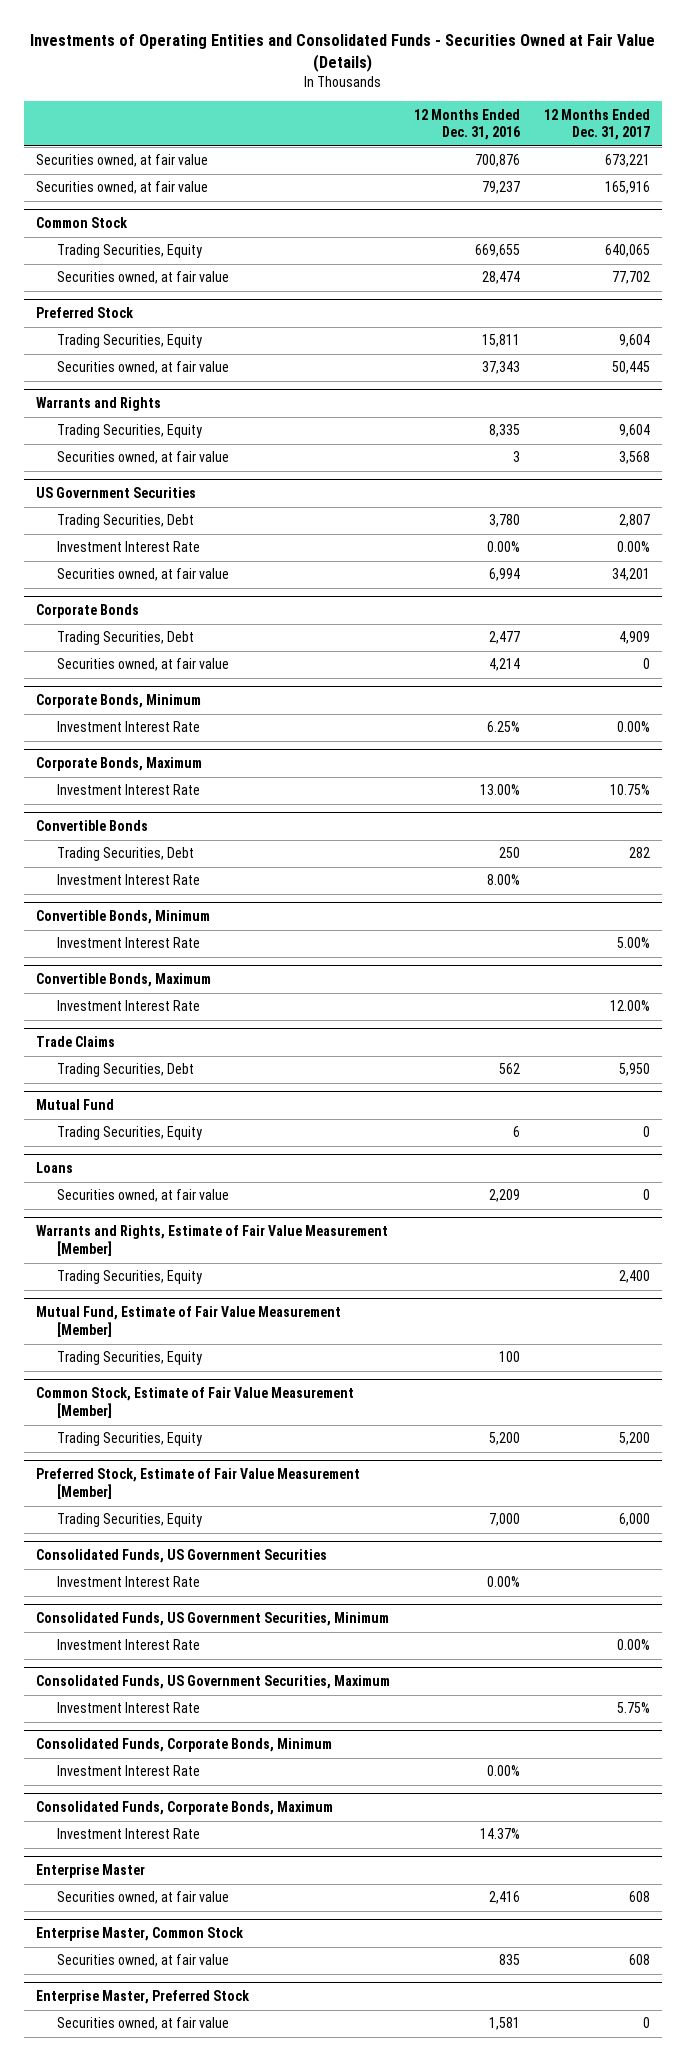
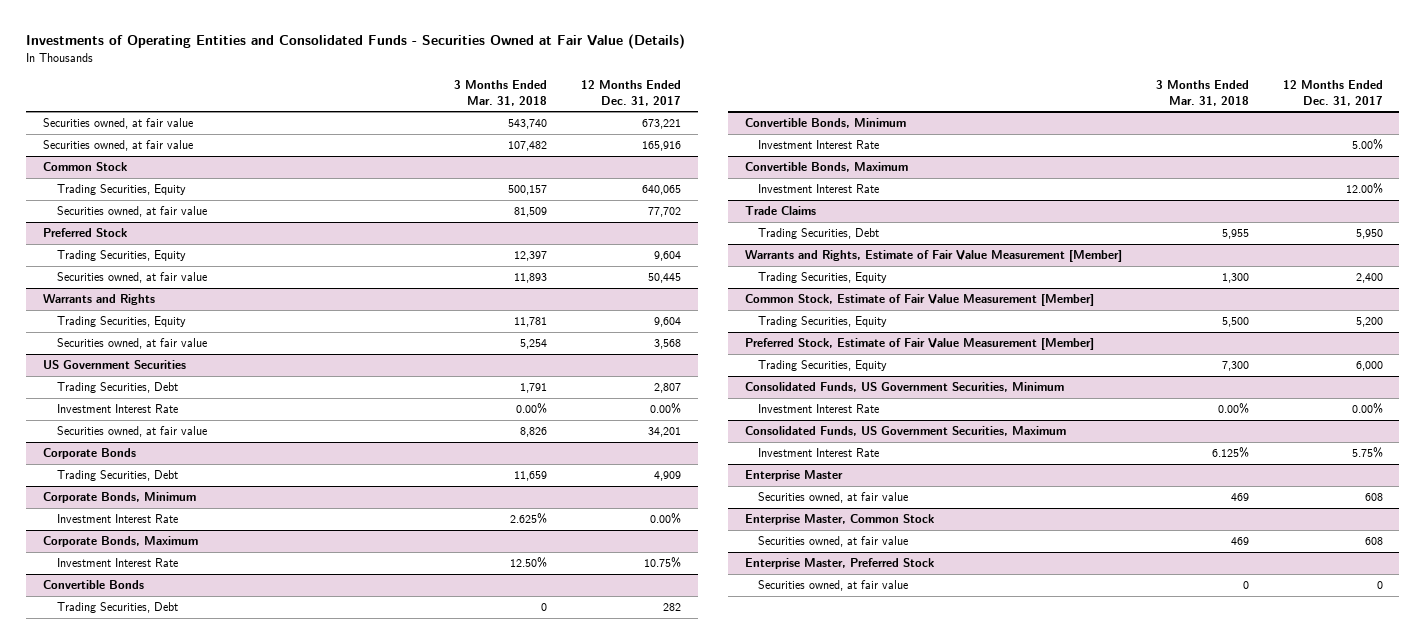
[413,108,520,141] 12 Months Ended Dec. 31, 2016 -> none
none -> [454,79,548,106] 3 Months Ended Mar. 31, 2018
[57,658,230,672] Securities owned, at fair value -> none
[57,874,201,886] Investment Interest Rate -> none
[36,1099,115,1111] Mutual Fund -> none
[57,1126,203,1141] Trading Securities, Equity -> none
[36,1162,74,1174] Loans -> none
[57,1189,230,1203] Securities owned, at fair value -> none
[36,1306,342,1338] Mutual Fund, Estimate of Fair Value Measurement [Member] -> none
[57,1351,203,1366] Trading Securities, Equity -> none
[36,1549,328,1564] Consolidated Funds, US Government Securities -> none
[57,1576,201,1588] Investment Interest Rate -> none
[36,1738,333,1753] Consolidated Funds, Corporate Bonds, Minimum -> none
[57,1765,201,1777] Investment Interest Rate -> none
[36,1801,334,1816] Consolidated Funds, Corporate Bonds, Maximum -> none
[57,1828,201,1840] Investment Interest Rate -> none

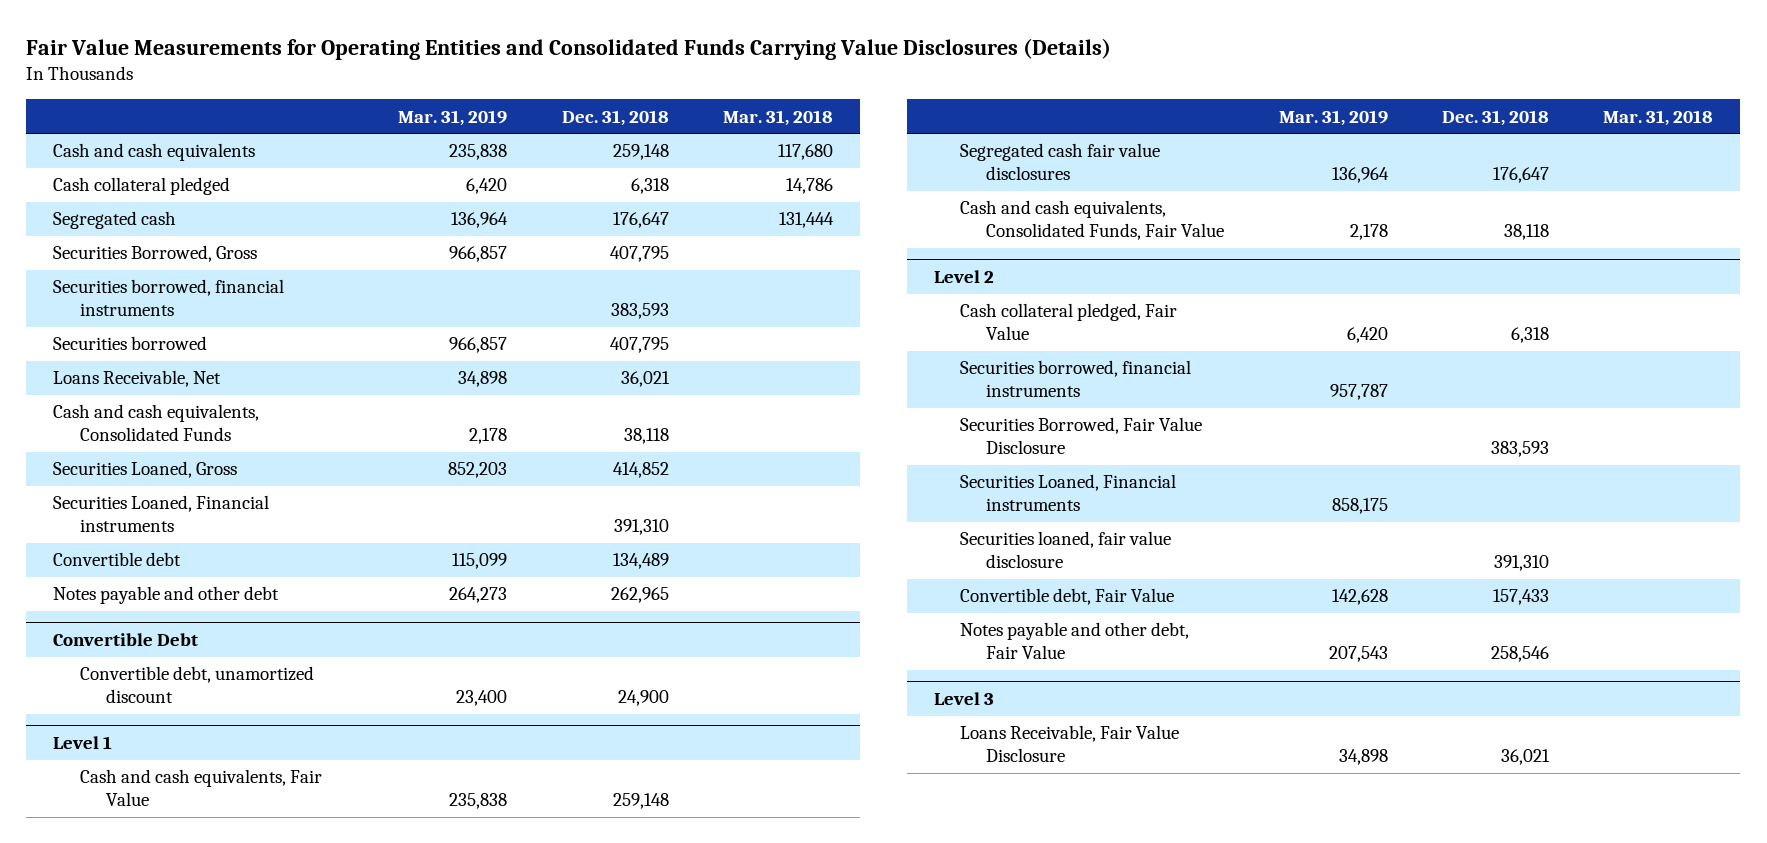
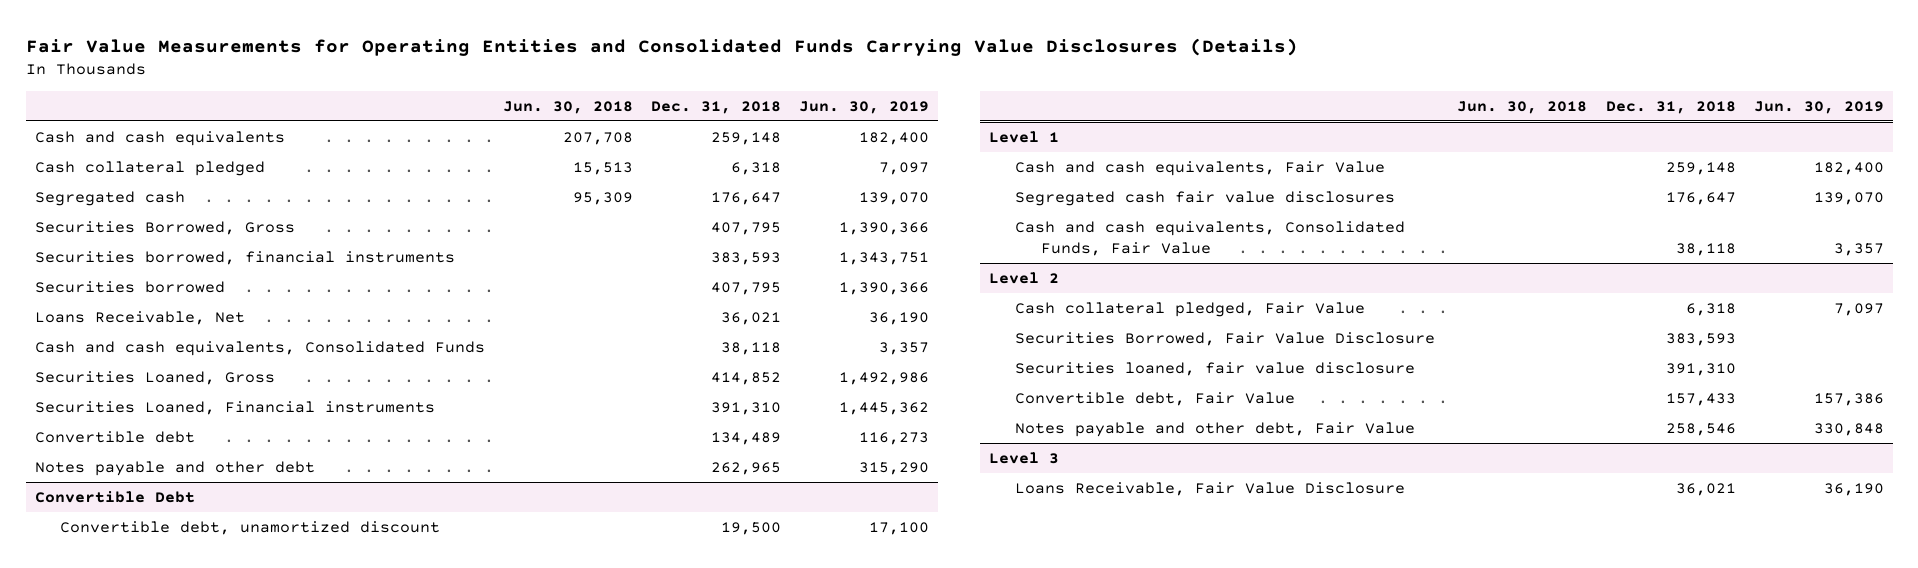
[398,109,508,126] Mar. 31, 2019 -> none
[722,109,833,126] Mar. 31, 2018 -> none
none -> [502,100,633,114] Jun. 30, 2018
none -> [799,100,930,114] Jun. 30, 2019
[617,690,669,707] 24,900 -> [720,521,781,535] 19,500
[960,360,1192,398] Securities borrowed, financial instruments -> none
[960,474,1177,512] Securities Loaned, Financial instruments -> none

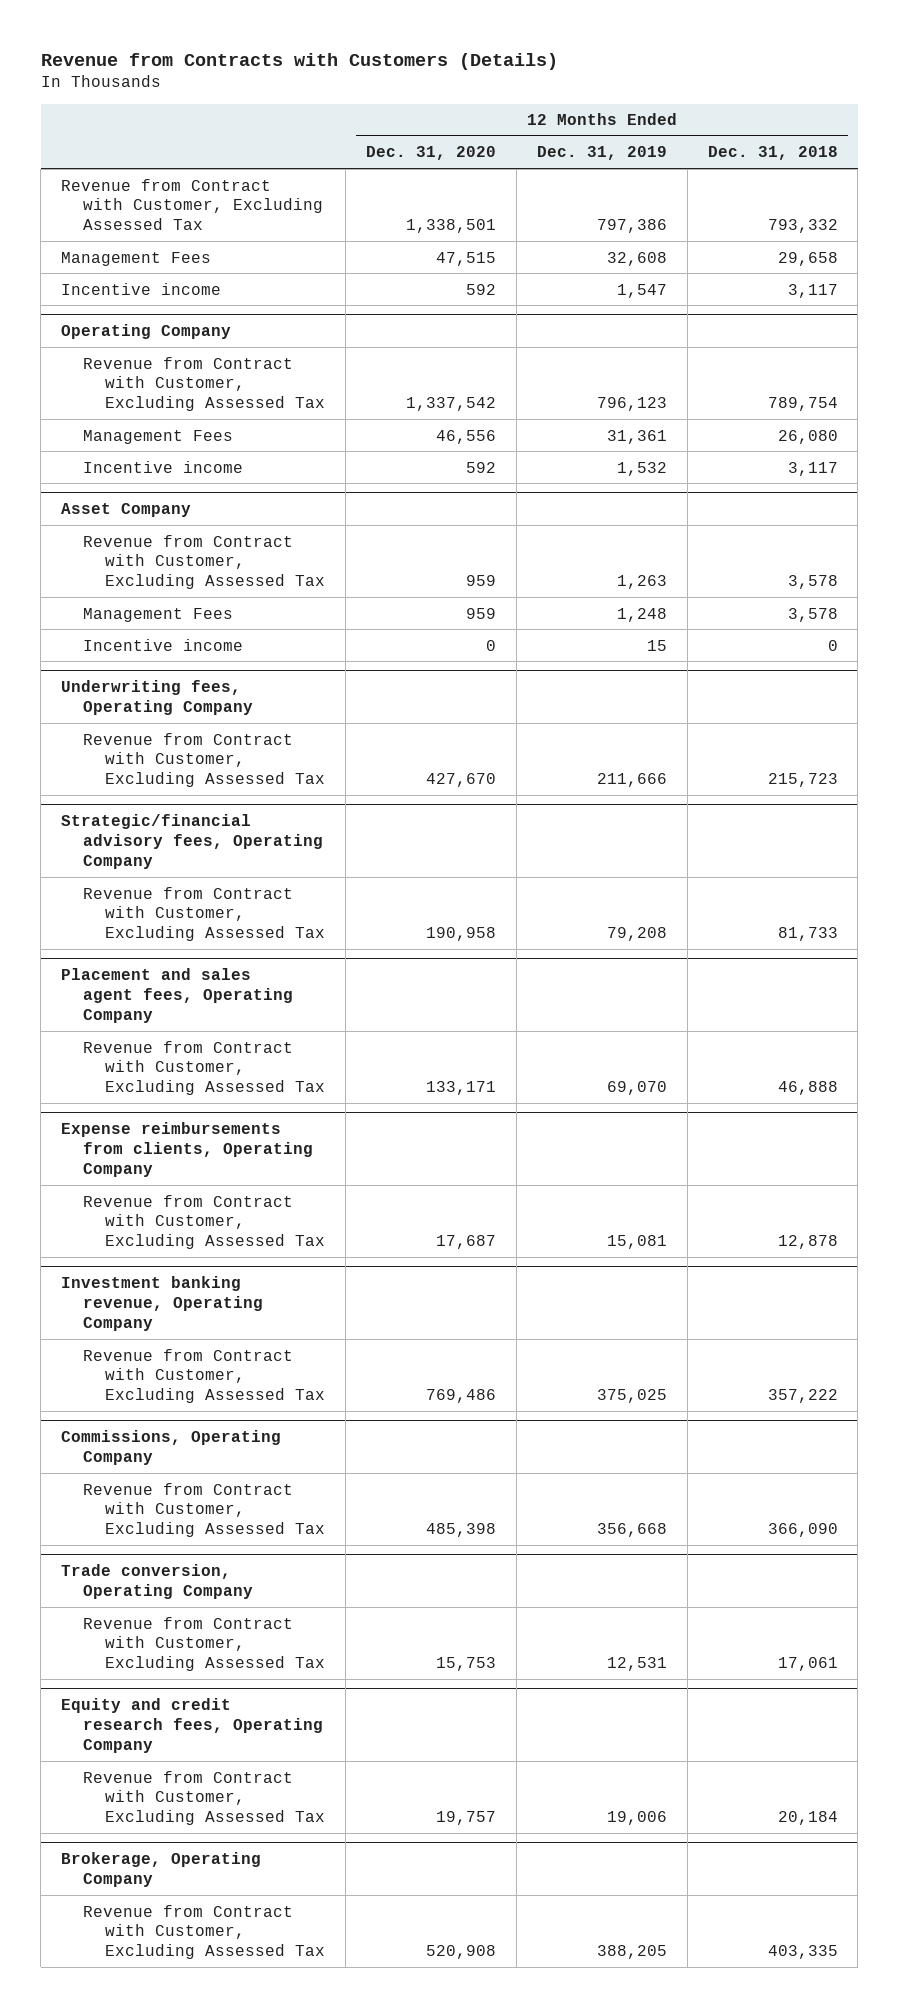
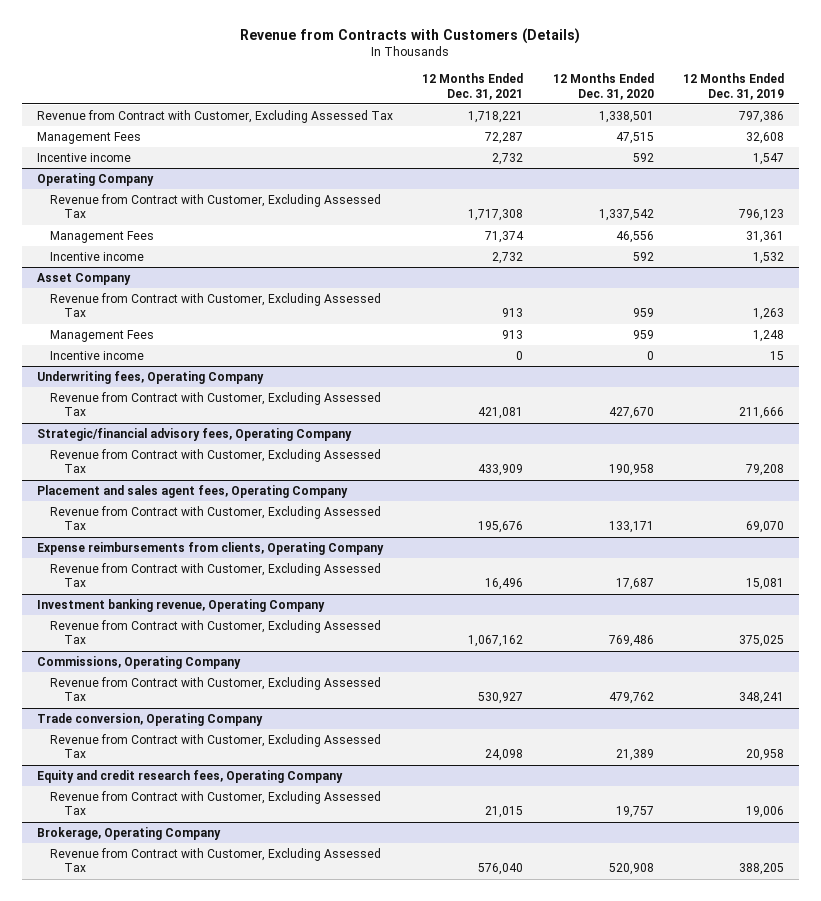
[707,146,838,161] Dec. 31, 2018 -> none
none -> [422,73,524,100] 12 Months Ended Dec. 31, 2021
[425,1523,496,1538] 485,398 -> [608,692,654,705] 479,762
[596,1523,667,1538] 356,668 -> [739,692,785,705] 348,241
[435,1657,496,1672] 15,753 -> [615,749,654,762] 21,389
[606,1657,667,1672] 12,531 -> [746,749,785,762] 20,958

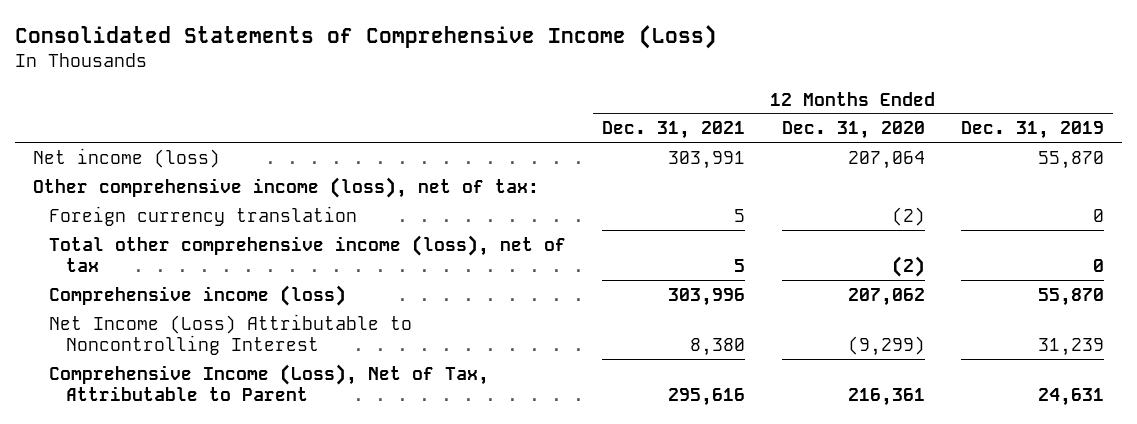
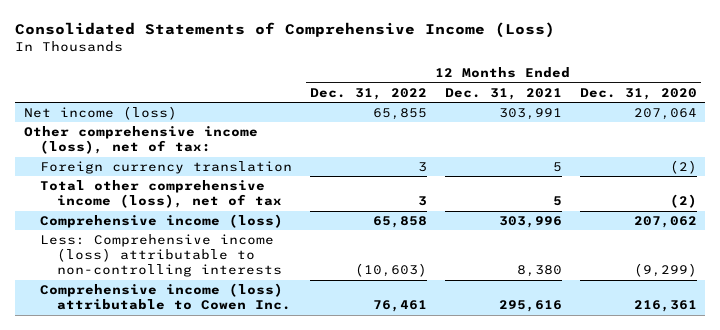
[960,121,1104,140] Dec. 31, 2019 -> none
none -> [310,87,428,100] Dec. 31, 2022
[49,313,413,355] Net Income (Loss) Attributable to Noncontrolling Interest -> [40,234,282,278] Less: Comprehensive income (loss) attributable to non-controlling interests
[49,363,490,401] Comprehensive Income (Loss), Net of Tax, Attributable to Parent -> [40,283,291,311] Comprehensive income (loss) attributable to Cowen Inc.

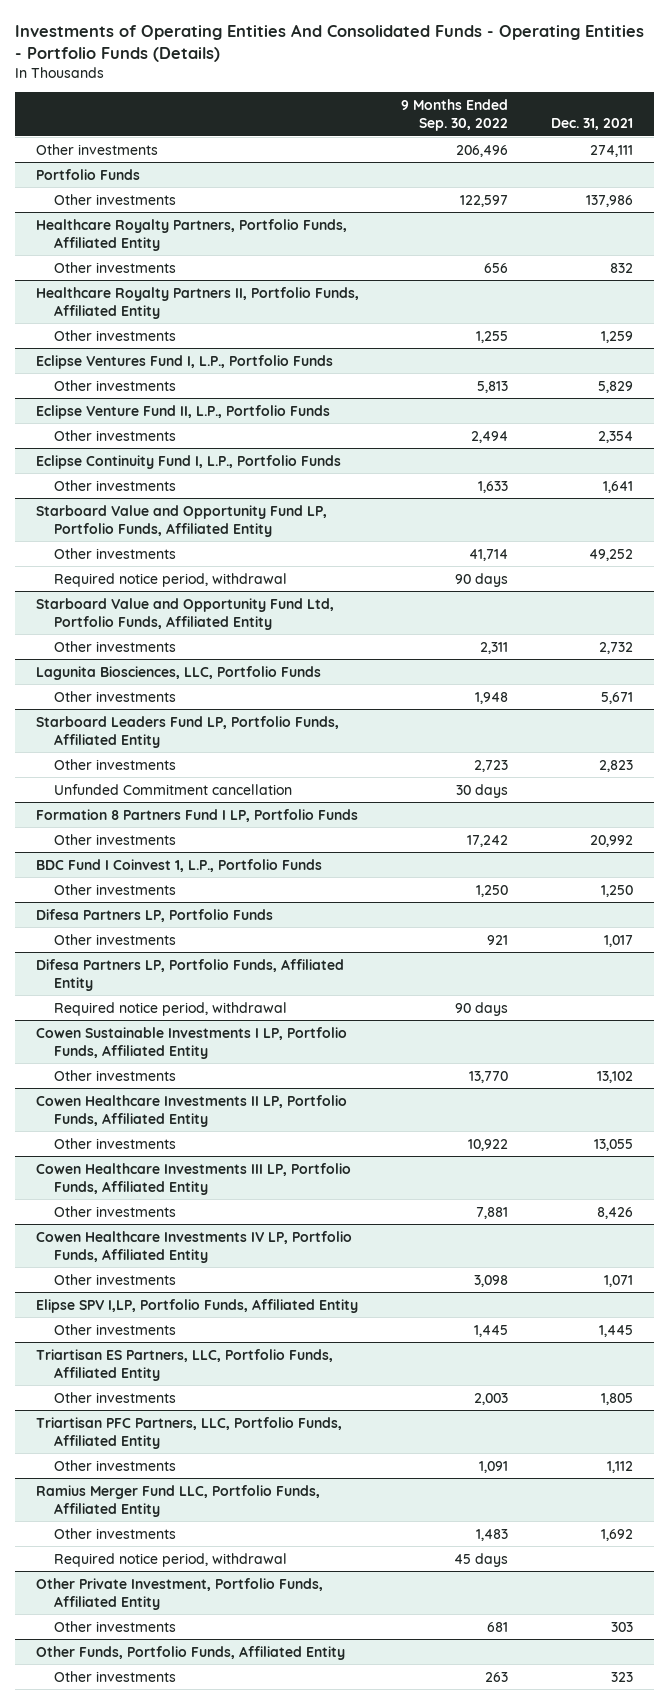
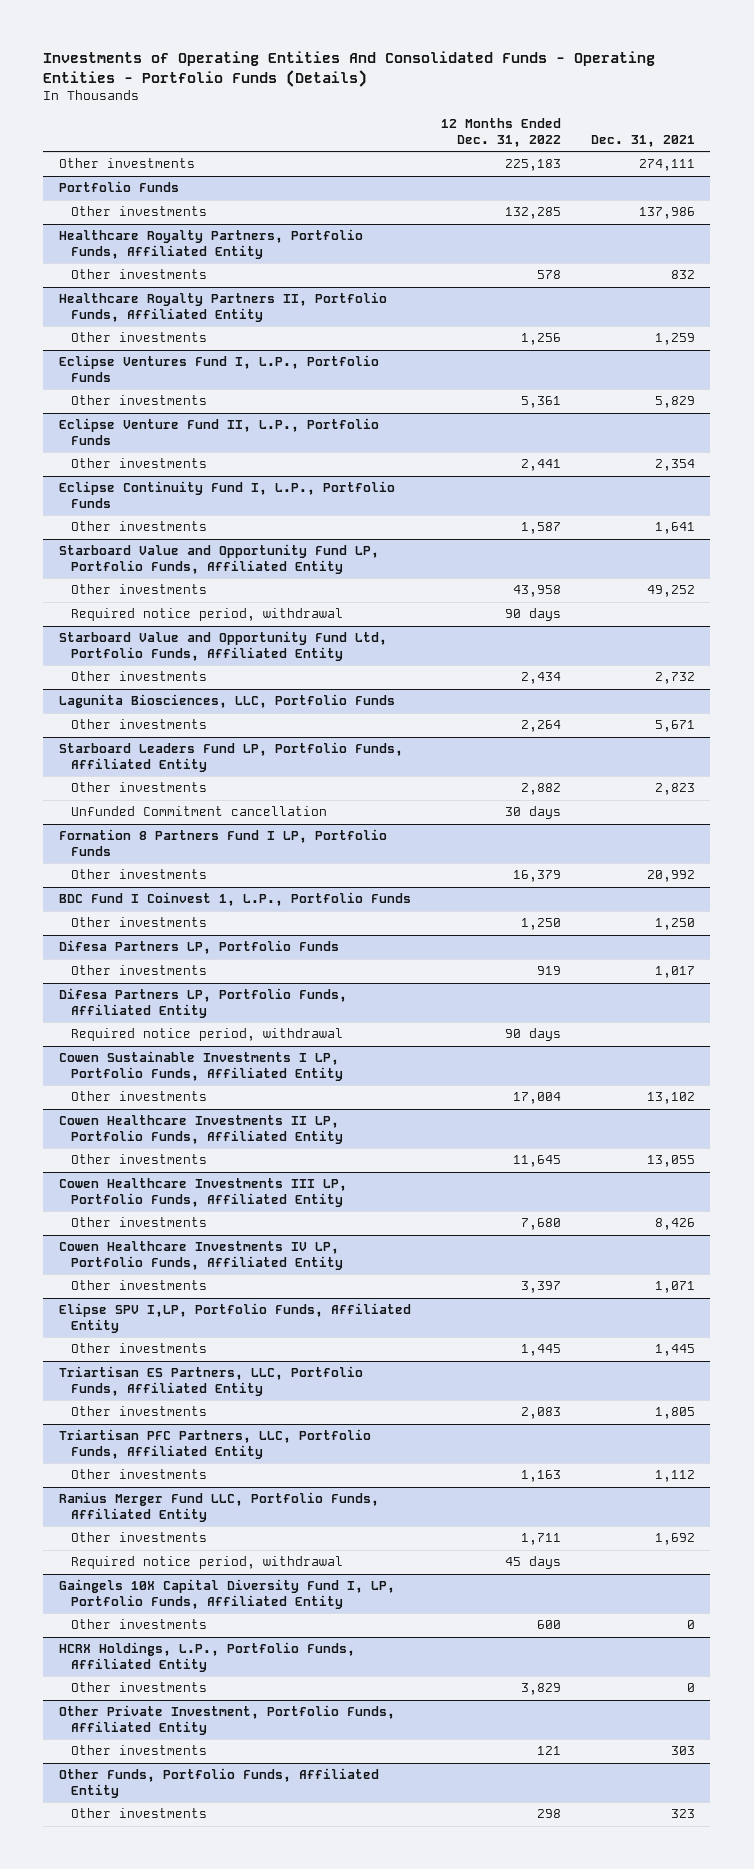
[401,98,509,131] 9 Months Ended Sep. 30, 2022 -> none
none -> [440,118,561,147] 12 Months Ended Dec. 31, 2022
none -> [58,1579,395,1609] Gaingels 10X Capital Diversity Fund I, LP, Portfolio Funds, Affiliated Entity
none -> [71,1619,208,1630] Other investments
none -> [58,1642,355,1672] HCRX Holdings, L.P., Portfolio Funds, Affiliated Entity
none -> [71,1682,208,1693] Other investments

